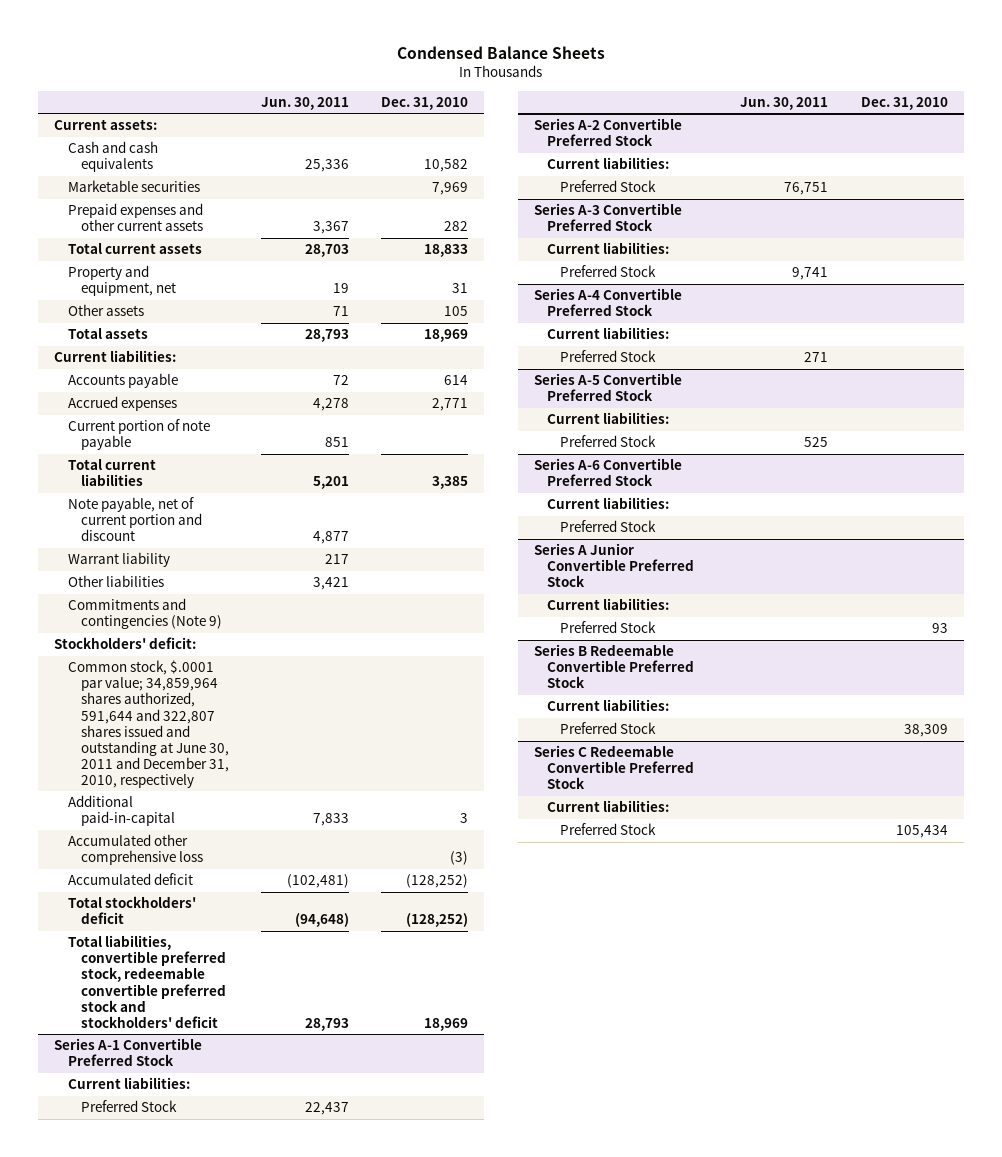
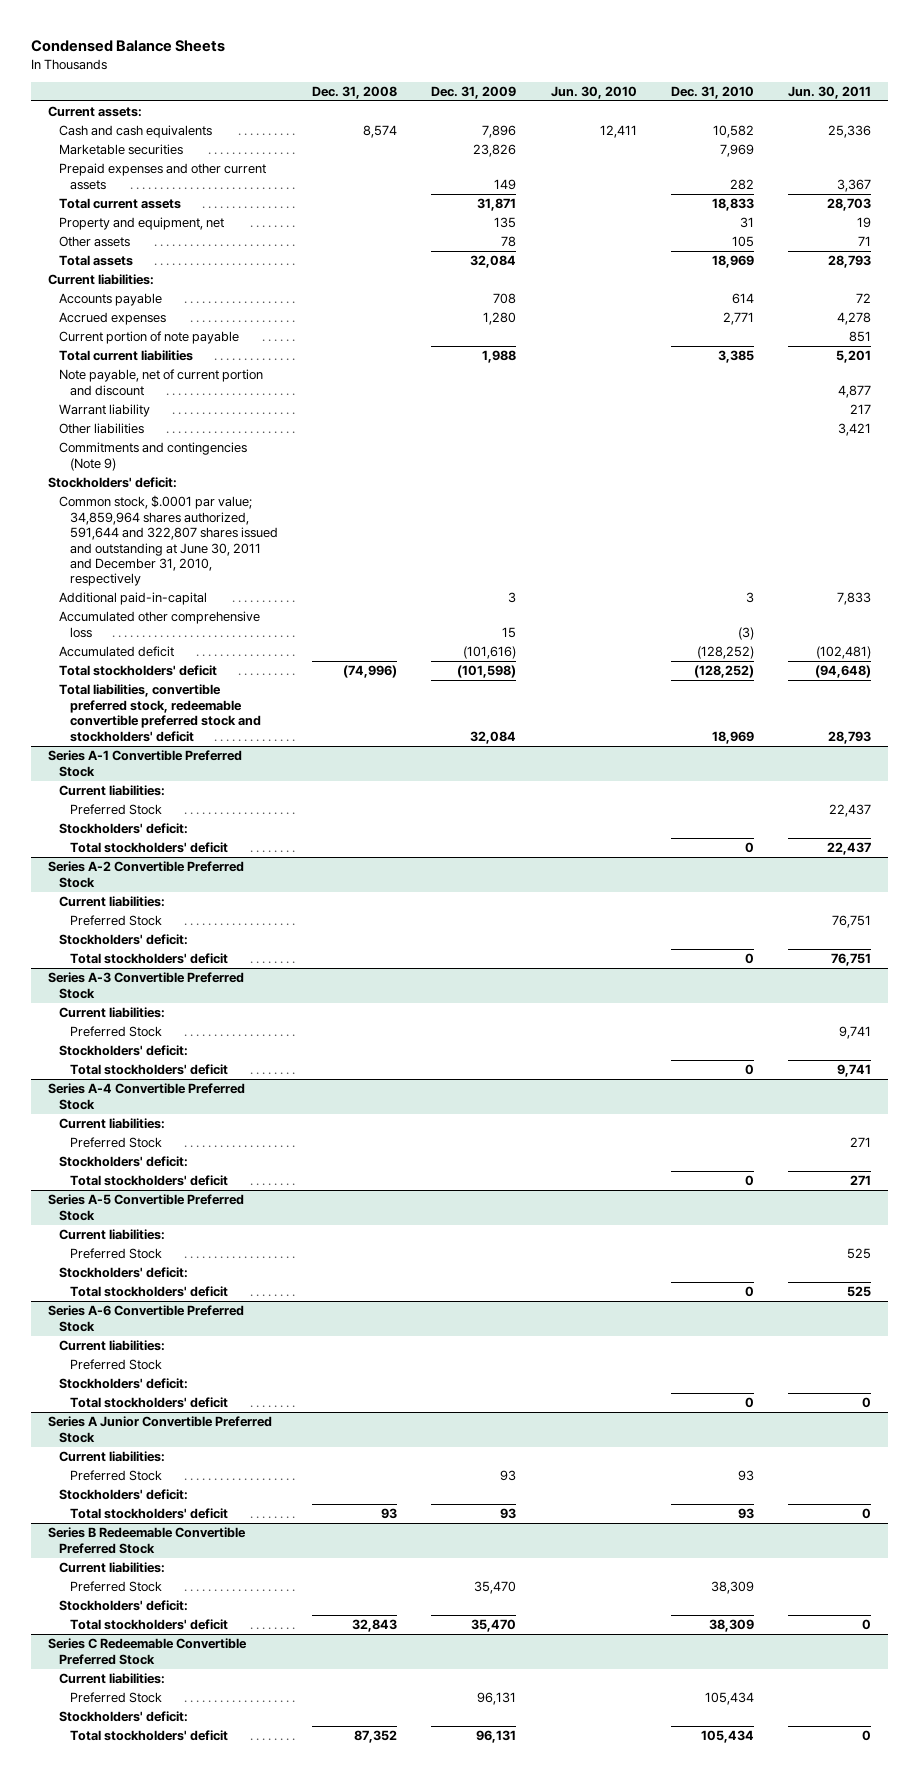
none -> [312,85,398,99] Dec. 31, 2008
none -> [431,85,517,99] Dec. 31, 2009
none -> [550,85,637,99] Jun. 30, 2010
none -> [59,823,189,835] Stockholders' deficit:
none -> [69,842,228,854] Total stockholders' deficit
none -> [59,934,189,946] Stockholders' deficit:
none -> [69,953,228,965] Total stockholders' deficit
none -> [59,1045,189,1057] Stockholders' deficit:
none -> [69,1064,228,1076] Total stockholders' deficit
none -> [59,1156,189,1168] Stockholders' deficit:
none -> [69,1175,228,1187] Total stockholders' deficit
none -> [59,1267,189,1279] Stockholders' deficit:
none -> [69,1286,228,1298] Total stockholders' deficit
none -> [59,1378,189,1390] Stockholders' deficit:
none -> [69,1397,228,1409] Total stockholders' deficit
none -> [59,1489,189,1501] Stockholders' deficit:
none -> [69,1508,228,1520] Total stockholders' deficit
none -> [59,1600,189,1612] Stockholders' deficit:
none -> [69,1619,228,1631] Total stockholders' deficit
none -> [59,1711,189,1723] Stockholders' deficit:
none -> [69,1730,228,1742] Total stockholders' deficit

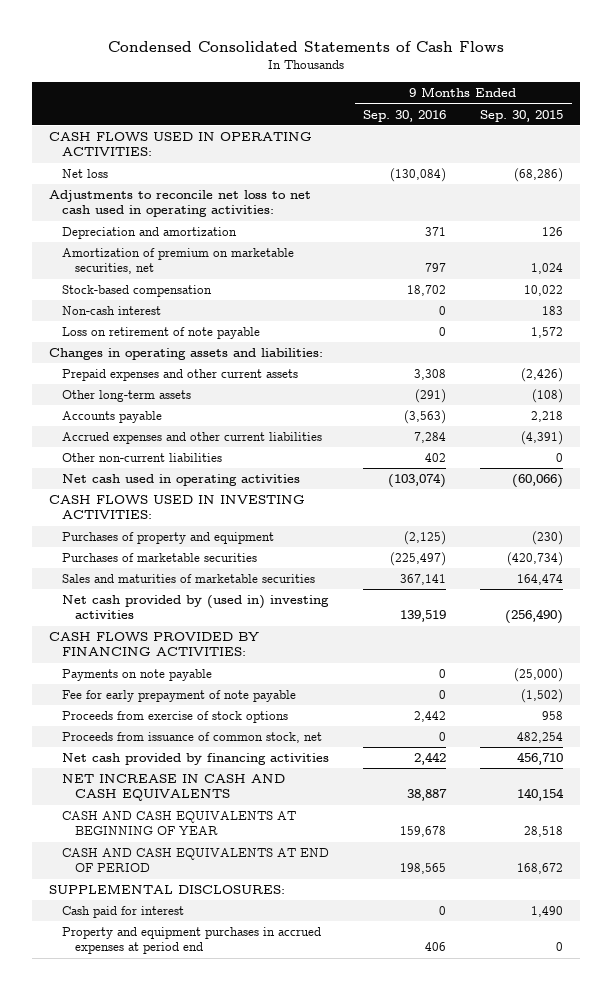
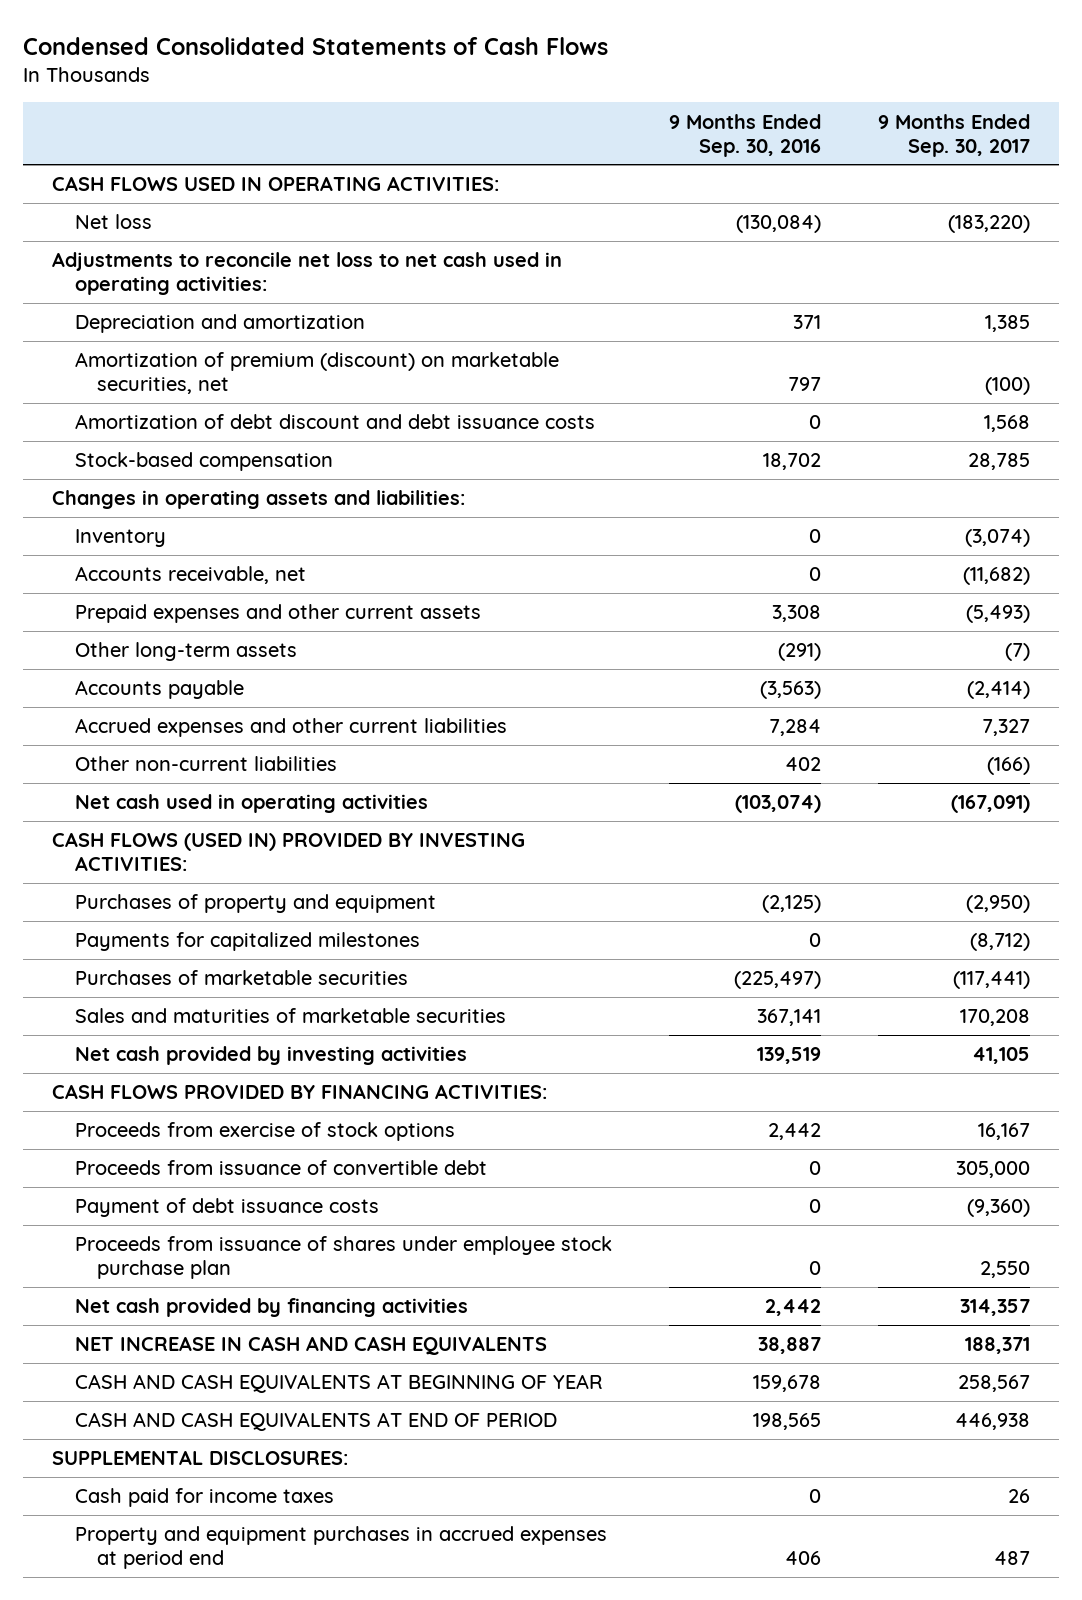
[480,109,564,122] Sep. 30, 2015 -> none
none -> [878,113,1031,157] 9 Months Ended Sep. 30, 2017
[62,248,295,275] Amortization of premium on marketable securities, net -> [74,352,559,395] Amortization of premium (discount) on marketable securities, net
none -> [74,414,595,430] Amortization of debt discount and debt issuance costs
[62,306,162,316] Non-cash interest -> none
[62,327,261,340] Loss on retirement of note payable -> none
none -> [74,529,166,548] Inventory
none -> [74,566,306,585] Accounts receivable, net
[49,495,306,520] CASH FLOWS USED IN INVESTING ACTIVITIES: -> [52,832,526,872] CASH FLOWS (USED IN) PROVIDED BY INVESTING ACTIVITIES:
none -> [74,932,420,952] Payments for capitalized milestones
[62,595,330,620] Net cash provided by (used in) investing activities -> [74,1046,467,1066] Net cash provided by investing activities
[62,669,213,682] Payments on note payable -> none
[62,690,297,703] Fee for early prepayment of note payable -> none
[62,732,323,744] Proceeds from issuance of common stock, net -> none
none -> [74,1160,487,1176] Proceeds from issuance of convertible debt
none -> [74,1198,379,1218] Payment of debt issuance costs
none -> [74,1236,612,1280] Proceeds from issuance of shares under employee stock purchase plan
[62,906,185,919] Cash paid for interest -> [74,1488,334,1508] Cash paid for income taxes

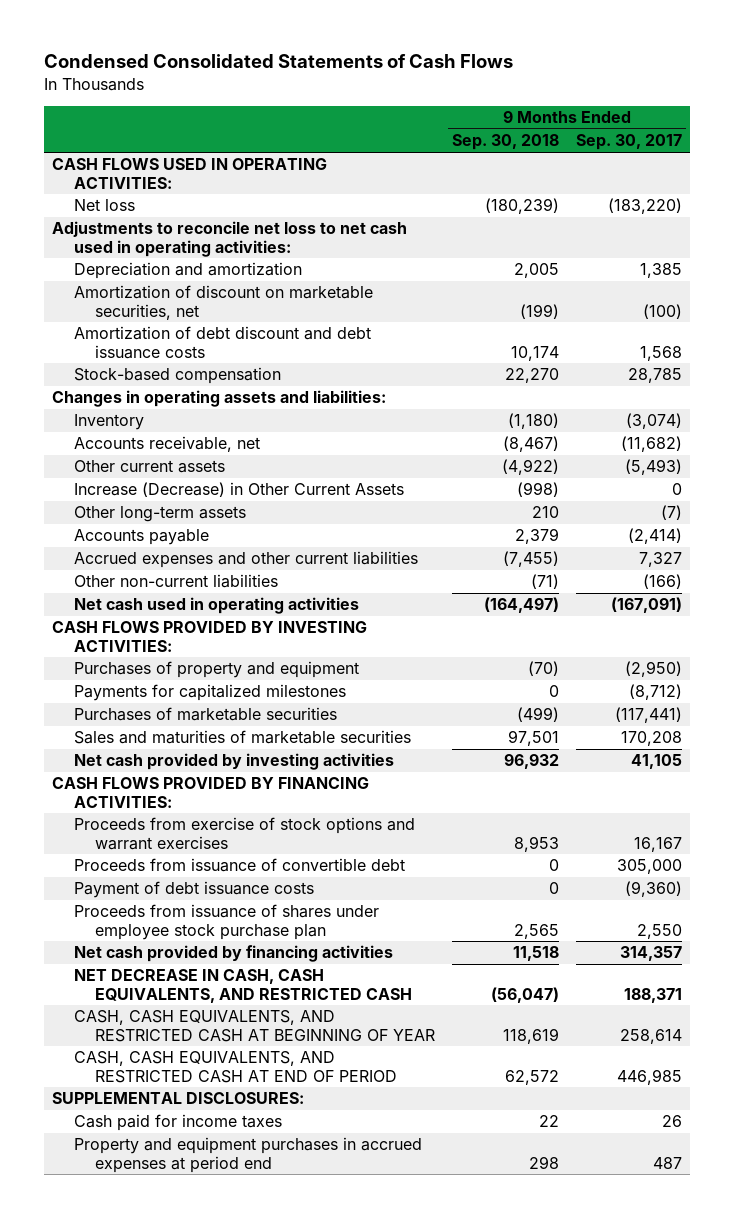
[668,113,821,157] 9 Months Ended Sep. 30, 2016 -> none
none -> [452,134,560,151] Sep. 30, 2018
[74,352,559,395] Amortization of premium (discount) on marketable securities, net -> [73,285,373,320] Amortization of discount on marketable securities, net
[74,604,481,624] Prepaid expenses and other current assets -> [73,460,225,474] Other current assets
none -> [73,482,404,498] Increase (Decrease) in Other Current Assets
[52,832,526,872] CASH FLOWS (USED IN) PROVIDED BY INVESTING ACTIVITIES: -> [52,621,368,652] CASH FLOWS PROVIDED BY INVESTING ACTIVITIES:
[74,1122,455,1142] Proceeds from exercise of stock options -> [73,817,415,850] Proceeds from exercise of stock options and warrant exercises
[74,1336,547,1356] NET INCREASE IN CASH AND CASH EQUIVALENTS -> [73,969,413,1003] NET DECREASE IN CASH, CASH EQUIVALENTS, AND RESTRICTED CASH
[74,1374,603,1394] CASH AND CASH EQUIVALENTS AT BEGINNING OF YEAR -> [73,1010,436,1042] CASH, CASH EQUIVALENTS, AND RESTRICTED CASH AT BEGINNING OF YEAR
[958,1375,1031,1393] 258,567 -> [620,1028,683,1044] 258,614
[74,1412,557,1432] CASH AND CASH EQUIVALENTS AT END OF PERIOD -> [73,1051,398,1083] CASH, CASH EQUIVALENTS, AND RESTRICTED CASH AT END OF PERIOD
[955,1413,1031,1431] 446,938 -> [617,1068,683,1085] 446,985

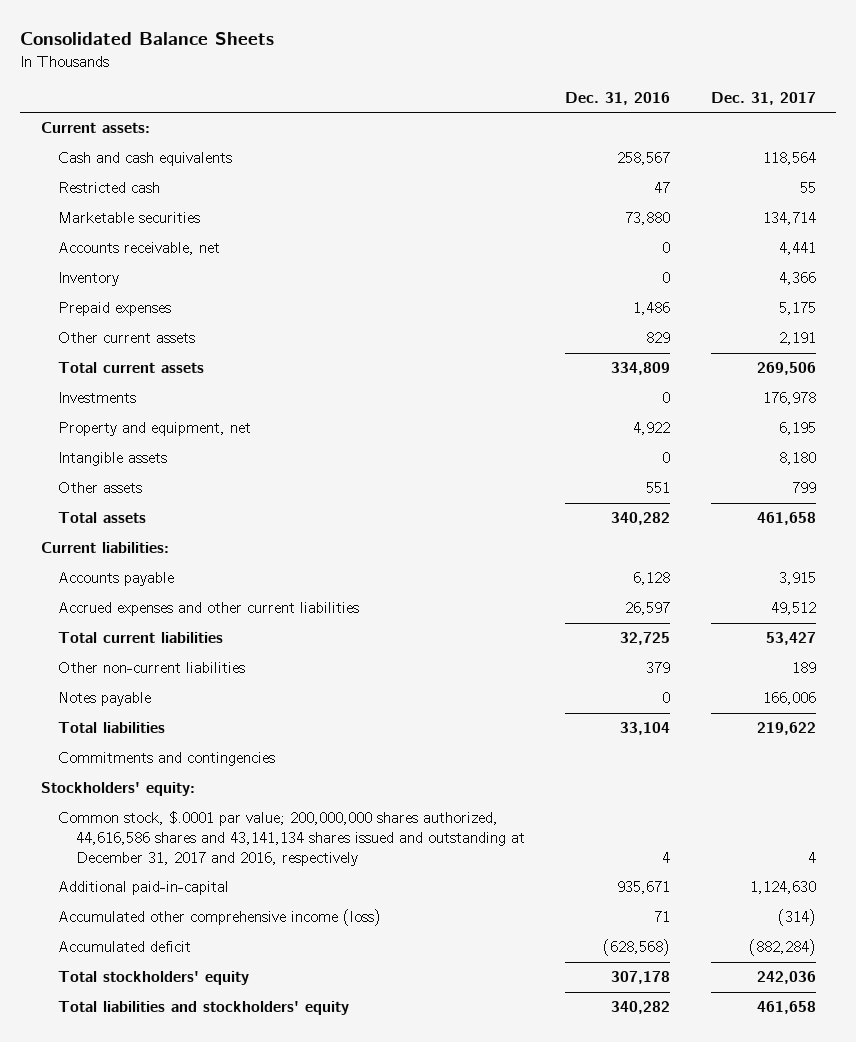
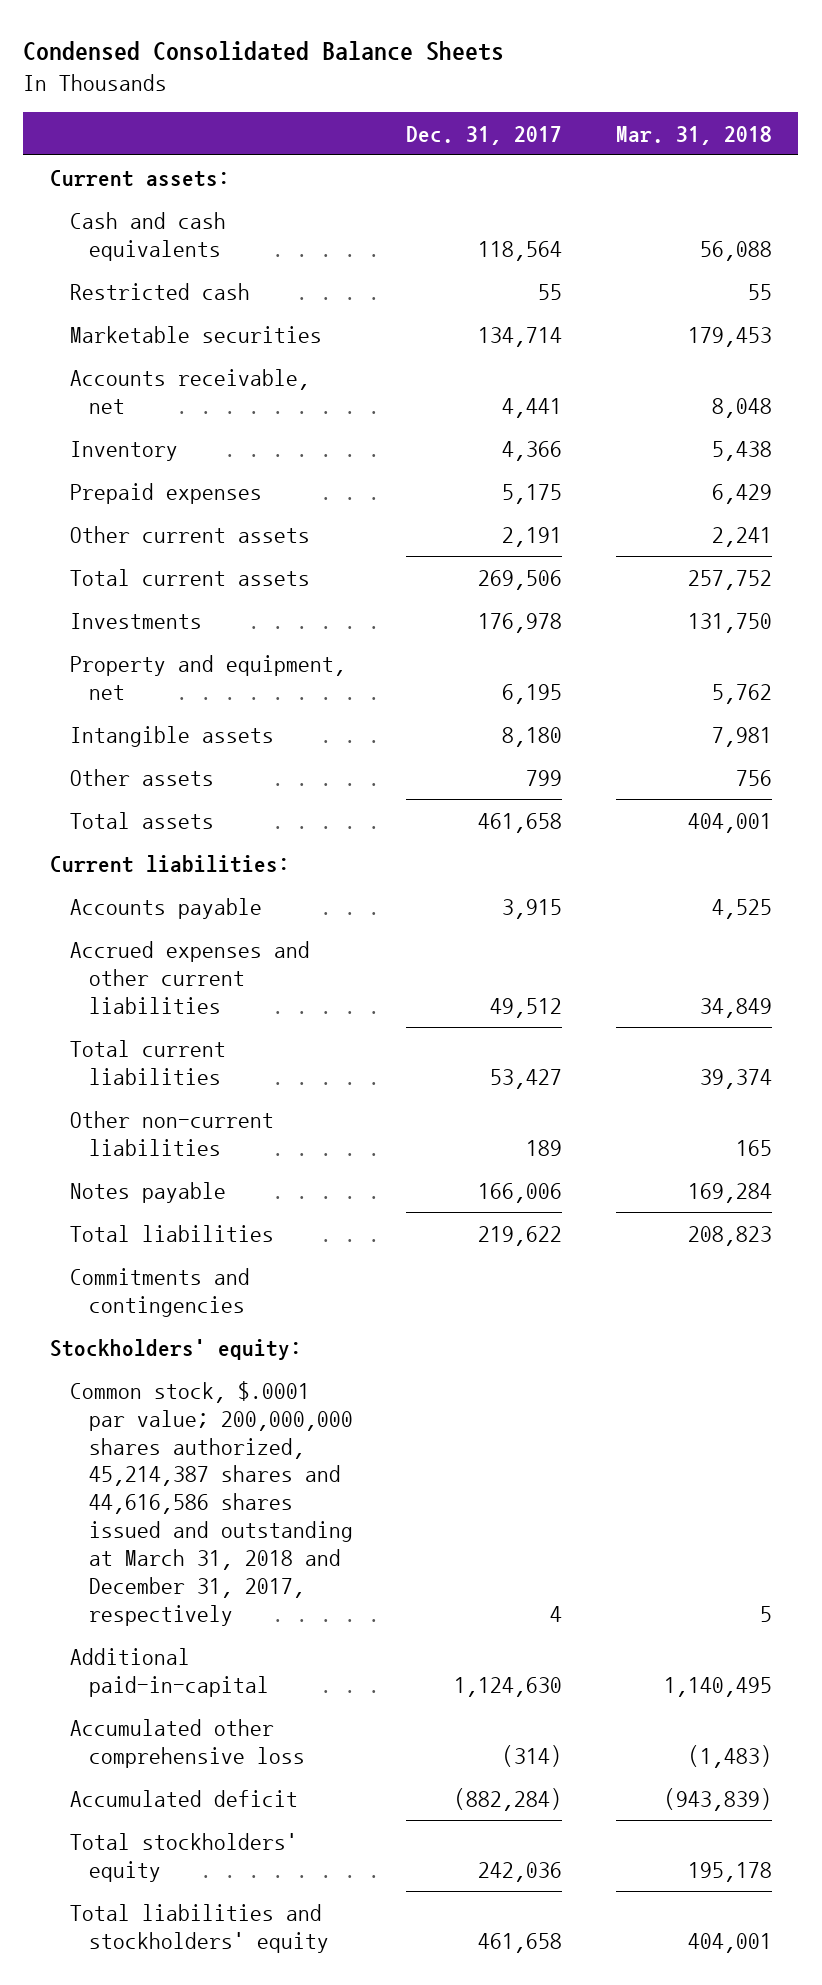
[20,32,275,46] Consolidated Balance Sheets -> [23,40,505,61] Condensed Consolidated Balance Sheets
[565,91,671,105] Dec. 31, 2016 -> none
none -> [615,125,772,145] Mar. 31, 2018
[58,811,526,867] Common stock, $.0001 par value; 200,000,000 shares authorized, 44,616,586 shares and 43,141,134 shares issued and outstanding at December 31, 2017 and 2016, respectively -> [69,1380,354,1627] Common stock, $.0001 par value; 200,000,000 shares authorized, 45,214,387 shares and 44,616,586 shares issued and outstanding at March 31, 2018 and December 31, 2017, respectively
[58,909,382,927] Accumulated other comprehensive income (loss) -> [69,1718,306,1768] Accumulated other comprehensive loss

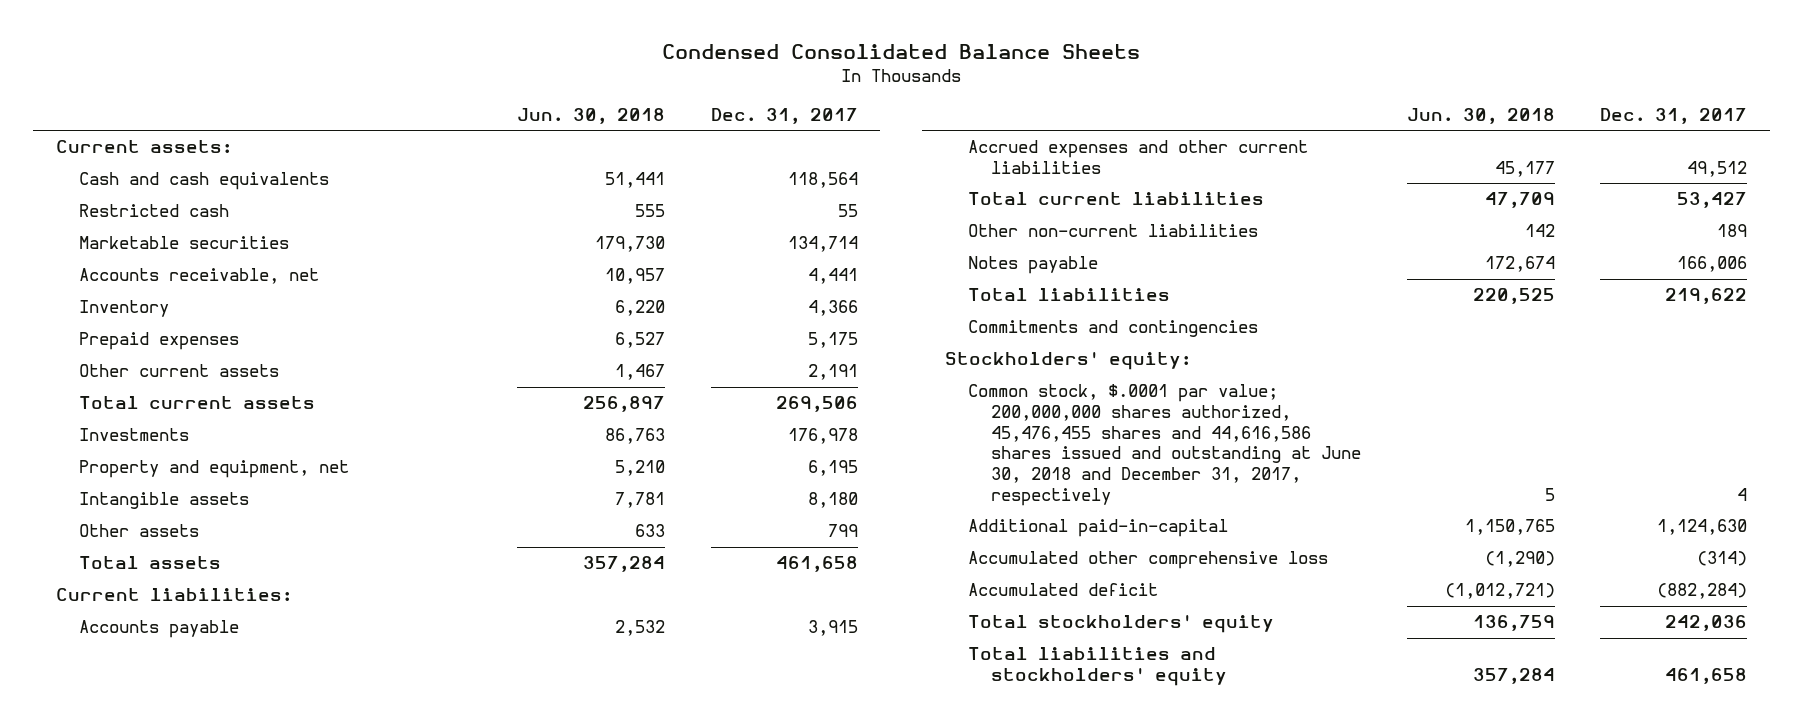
[615,125,772,145] Mar. 31, 2018 -> none
none -> [517,107,666,124] Jun. 30, 2018
[69,1380,354,1627] Common stock, $.0001 par value; 200,000,000 shares authorized, 45,214,387 shares and 44,616,586 shares issued and outstanding at March 31, 2018 and December 31, 2017, respectively -> [968,384,1362,506] Common stock, $.0001 par value; 200,000,000 shares authorized, 45,476,455 shares and 44,616,586 shares issued and outstanding at June 30, 2018 and December 31, 2017, respectively

